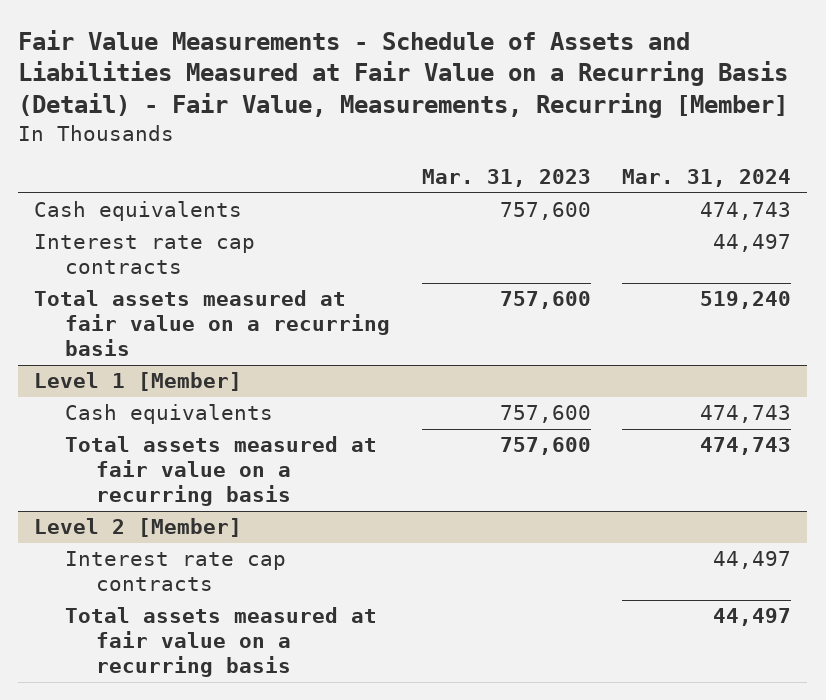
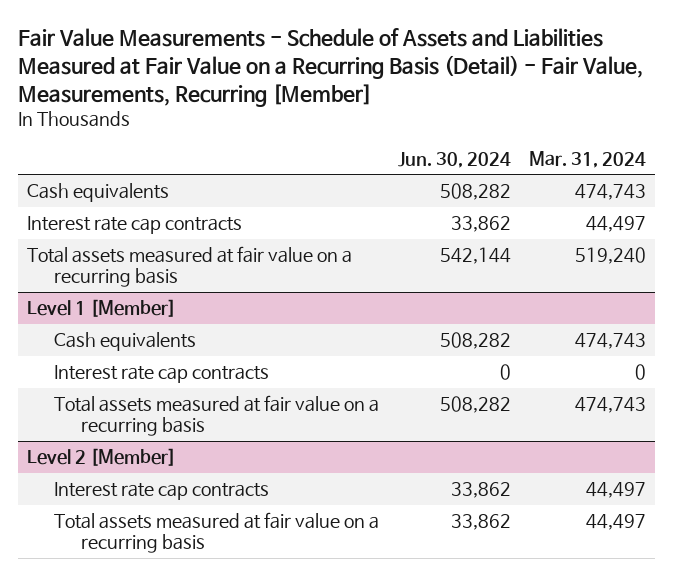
[421,169,591,188] Mar. 31, 2023 -> none
none -> [397,151,511,168] Jun. 30, 2024
none -> [54,365,270,384] Interest rate cap contracts

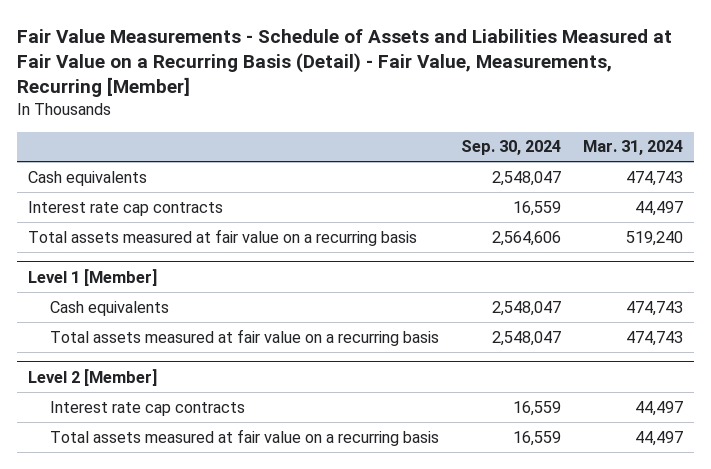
[397,151,511,168] Jun. 30, 2024 -> none
none -> [460,140,561,156] Sep. 30, 2024
[54,365,270,384] Interest rate cap contracts -> none

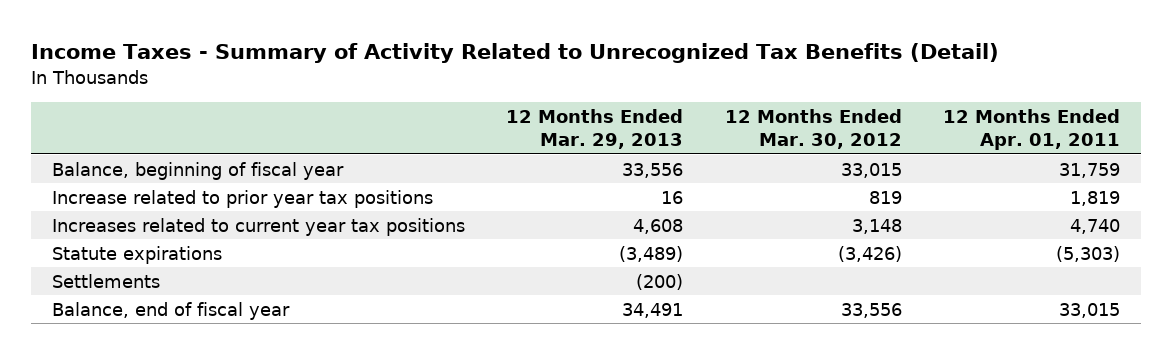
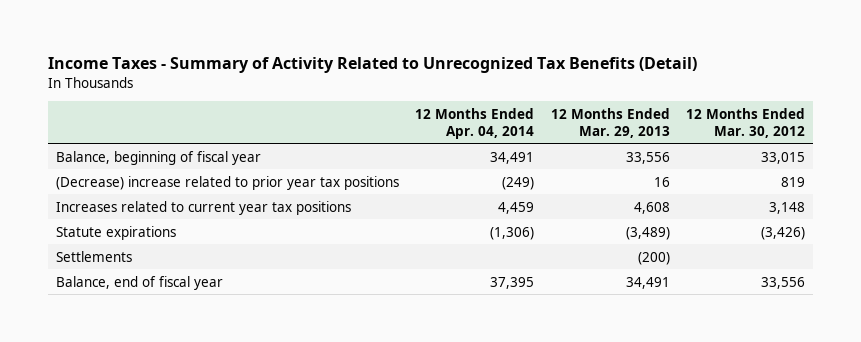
[942,109,1120,151] 12 Months Ended Apr. 01, 2011 -> none
none -> [415,107,535,139] 12 Months Ended Apr. 04, 2014
[51,189,433,208] Increase related to prior year tax positions -> [55,175,399,190] (Decrease) increase related to prior year tax positions

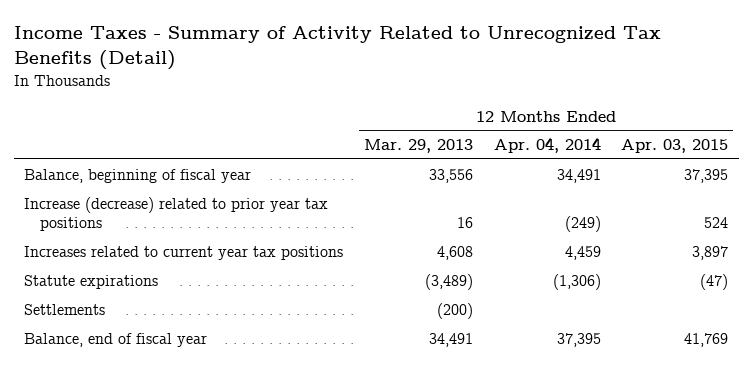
[685,107,805,138] 12 Months Ended Mar. 30, 2012 -> none
none -> [621,139,729,154] Apr. 03, 2015
[55,175,399,190] (Decrease) increase related to prior year tax positions -> [24,196,329,231] Increase (decrease) related to prior year tax positions

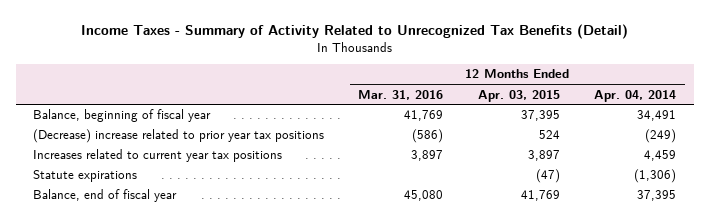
[363,139,473,154] Mar. 29, 2013 -> none
none -> [358,89,444,100] Mar. 31, 2016
[24,196,329,231] Increase (decrease) related to prior year tax positions -> [32,129,324,144] (Decrease) increase related to prior year tax positions
[24,303,106,315] Settlements -> none

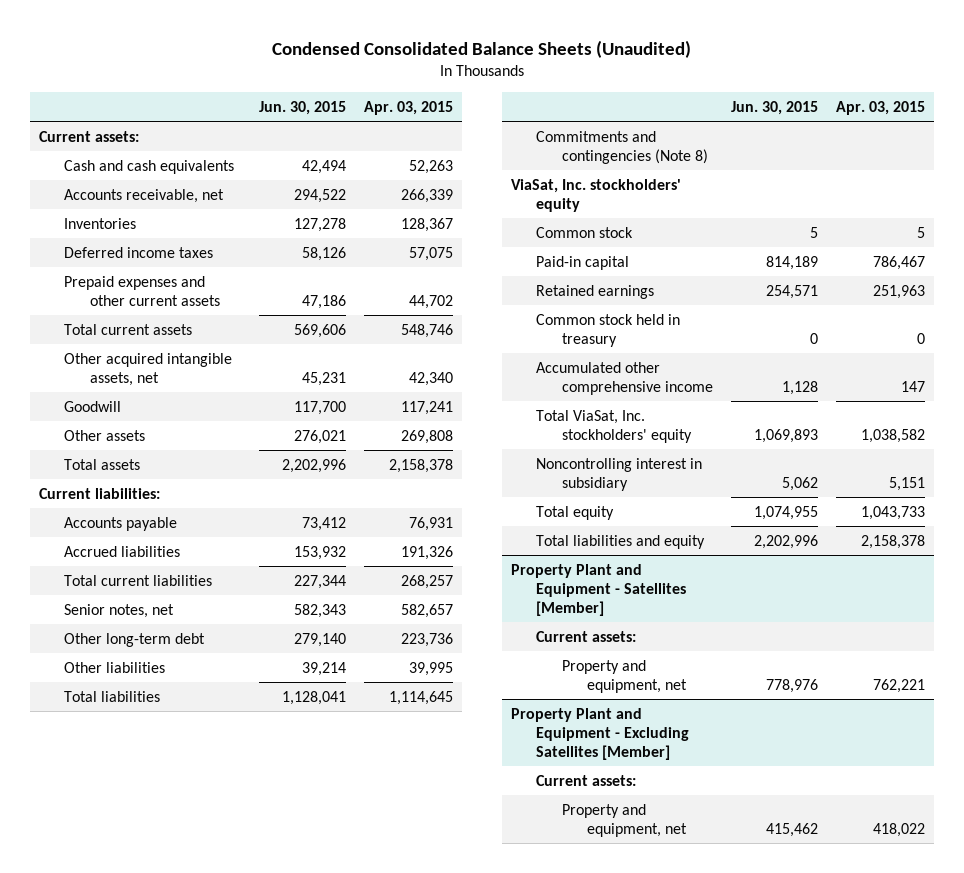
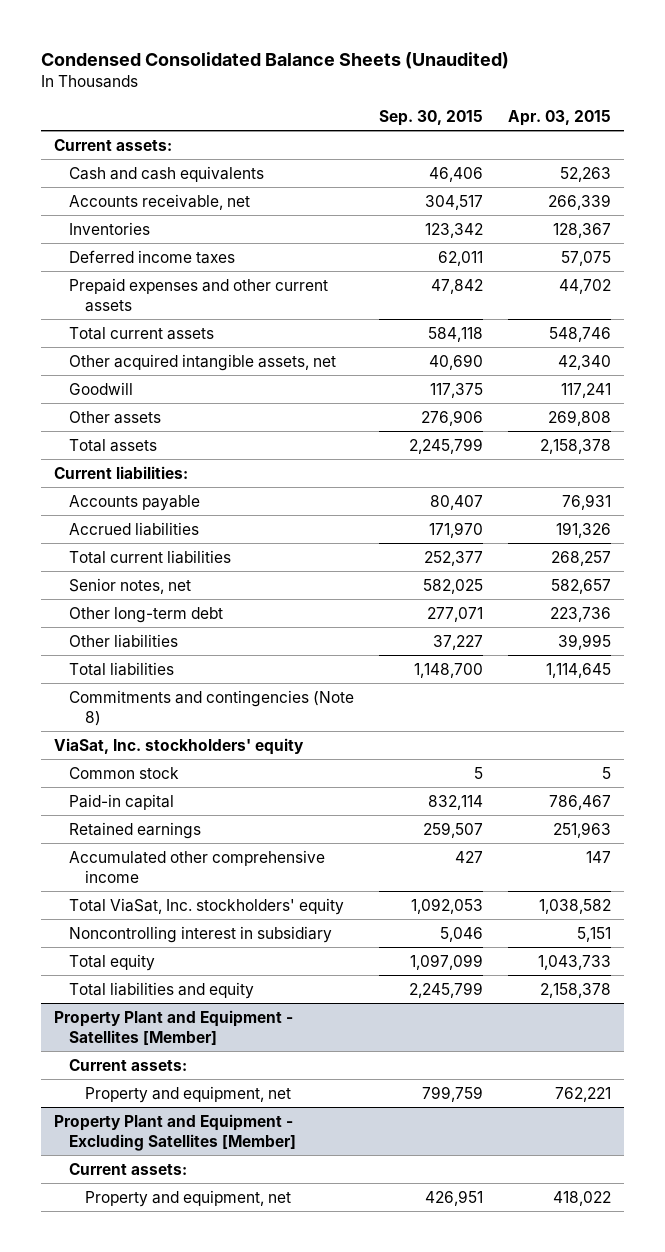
[258,100,346,115] Jun. 30, 2015 -> none
none -> [379,110,484,127] Sep. 30, 2015
[536,313,681,347] Common stock held in treasury -> none

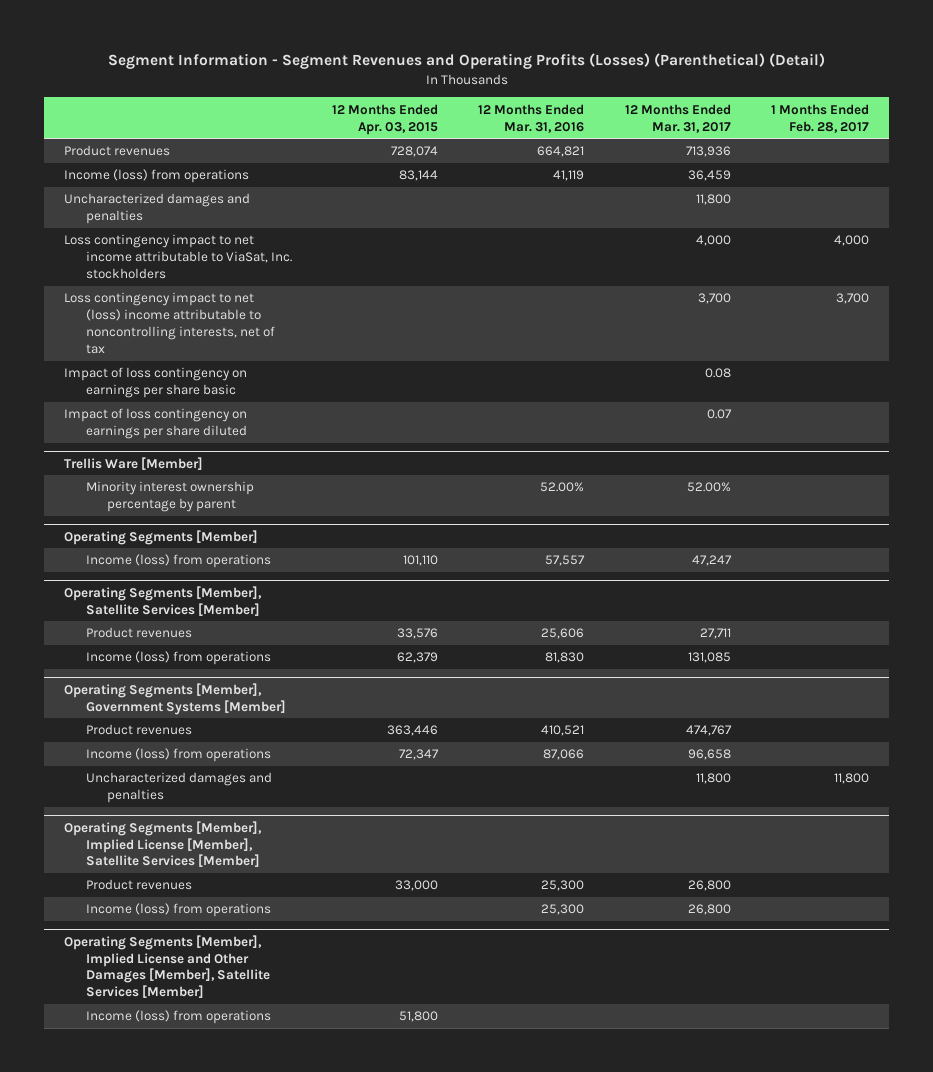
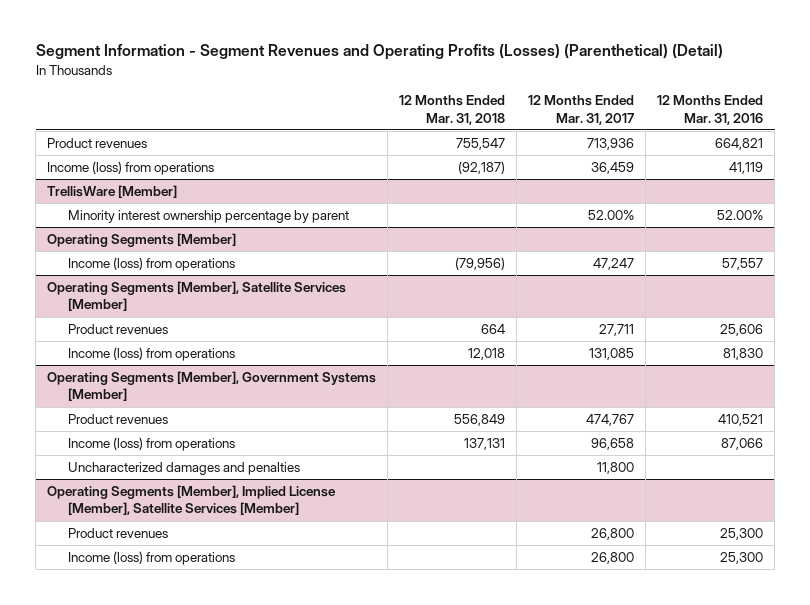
[332,103,439,135] 12 Months Ended Apr. 03, 2015 -> none
[771,103,870,133] 1 Months Ended Feb. 28, 2017 -> none
none -> [399,95,506,125] 12 Months Ended Mar. 31, 2018
[64,193,251,225] Uncharacterized damages and penalties -> none
[64,234,292,280] Loss contingency impact to net income attributable to ViaSat, Inc. stockholders -> none
[64,292,275,354] Loss contingency impact to net (loss) income attributable to noncontrolling interests, net of tax -> none
[64,367,248,399] Impact of loss contingency on earnings per share basic -> none
[64,408,248,440] Impact of loss contingency on earnings per share diluted -> none
[64,456,204,470] Trellis Ware [Member] -> none
none -> [47,185,178,199] TrellisWare [Member]
[64,934,270,999] Operating Segments [Member], Implied License and Other Damages [Member], Satellite Services [Member] -> none
[85,1010,271,1025] Income (loss) from operations -> none

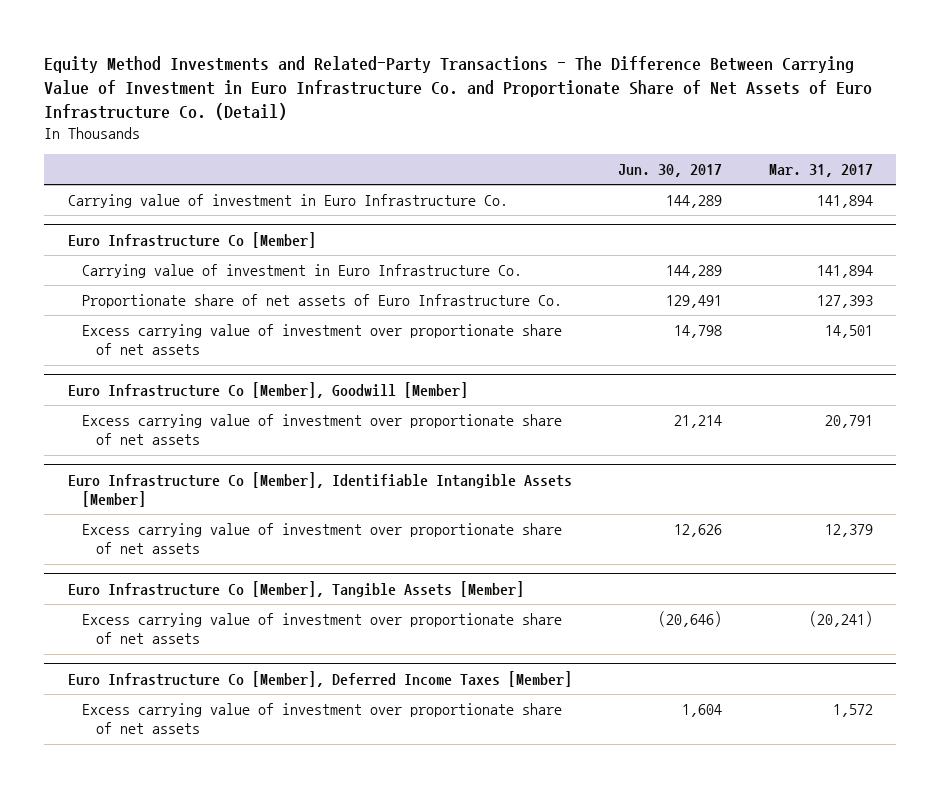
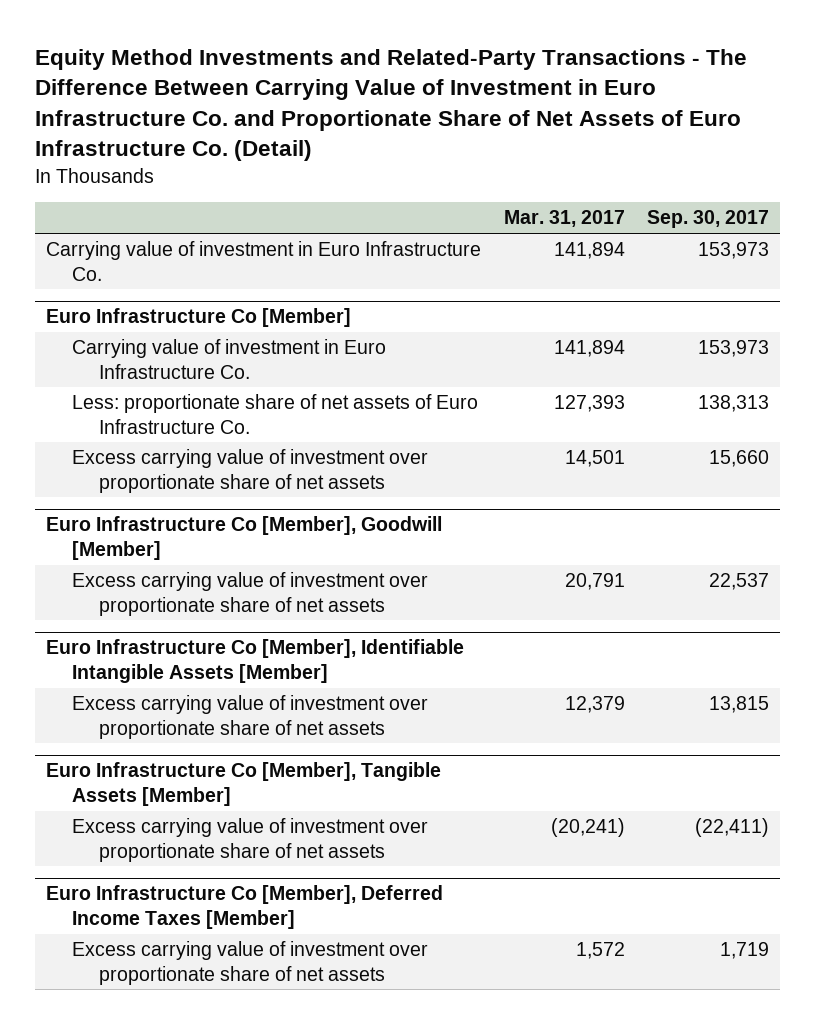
[618,164,723,178] Jun. 30, 2017 -> none
none -> [646,210,769,229] Sep. 30, 2017
[81,294,562,309] Proportionate share of net assets of Euro Infrastructure Co. -> [72,394,479,434] Less: proportionate share of net assets of Euro Infrastructure Co.

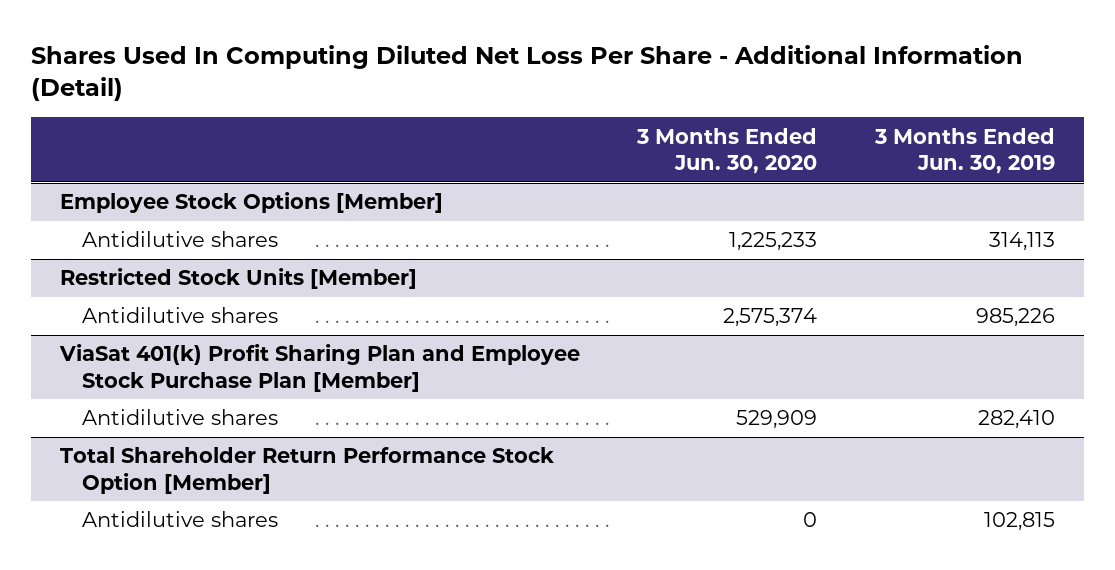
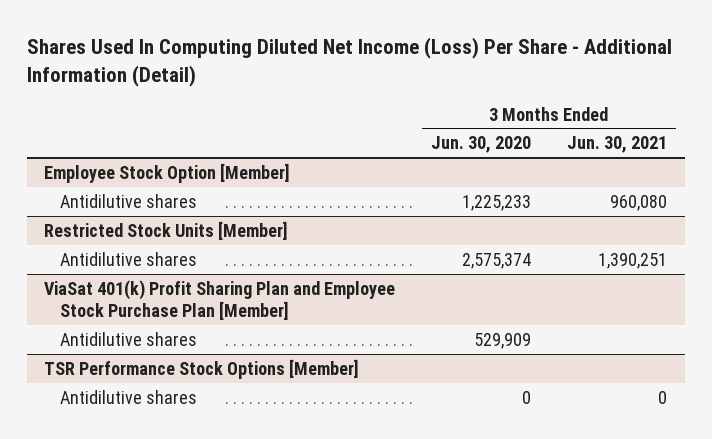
[31,44,1024,102] Shares Used In Computing Diluted Net Loss Per Share - Additional Information (Detail) -> [26,37,672,88] Shares Used In Computing Diluted Net Income (Loss) Per Share - Additional Information (Detail)
[873,127,1055,174] 3 Months Ended Jun. 30, 2019 -> none
none -> [567,136,668,154] Jun. 30, 2021
[59,192,443,214] Employee Stock Options [Member] -> [44,162,291,183] Employee Stock Option [Member]
[59,447,554,494] Total Shareholder Return Performance Stock Option [Member] -> [44,358,360,379] TSR Performance Stock Options [Member]

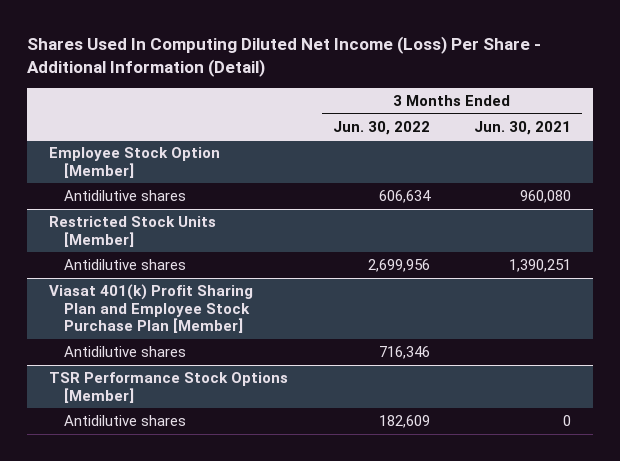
[431,136,532,154] Jun. 30, 2020 -> none
none -> [332,120,430,135] Jun. 30, 2022
[44,279,396,320] ViaSat 401(k) Profit Sharing Plan and Employee Stock Purchase Plan [Member] -> [49,284,254,334] Viasat 401(k) Profit Sharing Plan and Employee Stock Purchase Plan [Member]

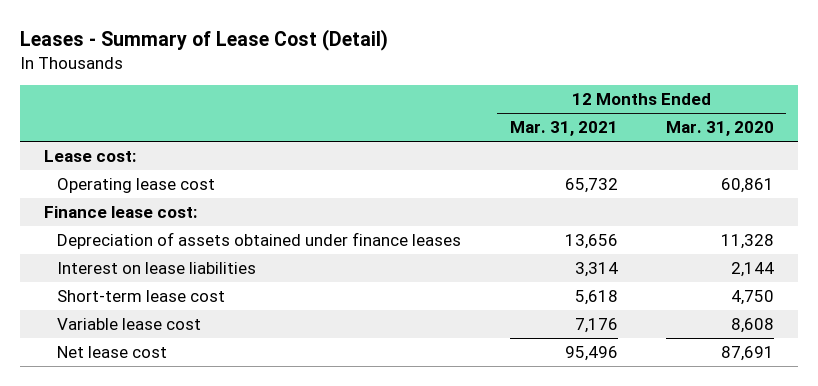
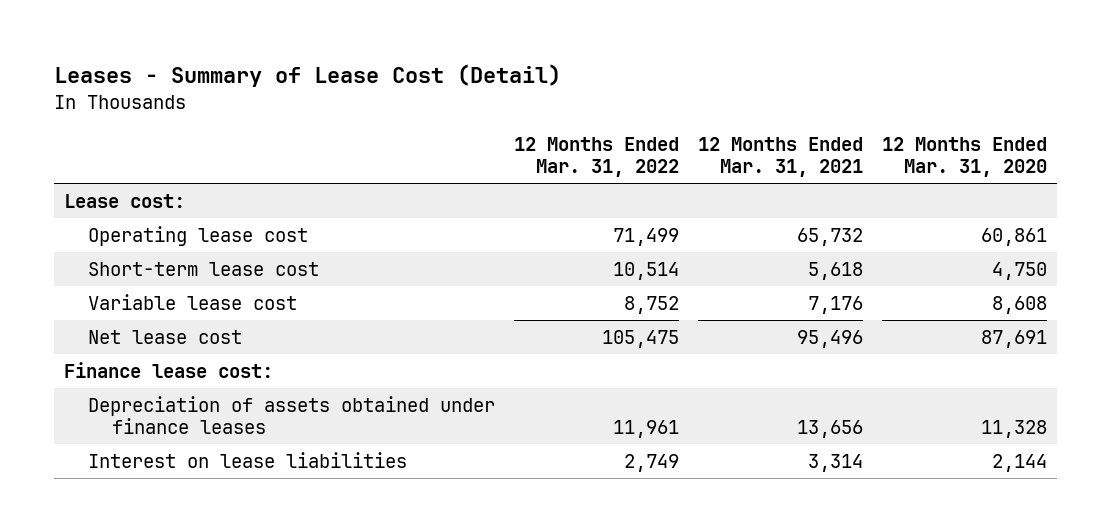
none -> [514,136,680,178] 12 Months Ended Mar. 31, 2022
[44,205,198,218] Finance lease cost: -> [63,361,273,378] Finance lease cost:
[57,231,462,249] Depreciation of assets obtained under finance leases -> [87,395,495,435] Depreciation of assets obtained under finance leases
[57,261,257,274] Interest on lease liabilities -> [87,451,407,468] Interest on lease liabilities

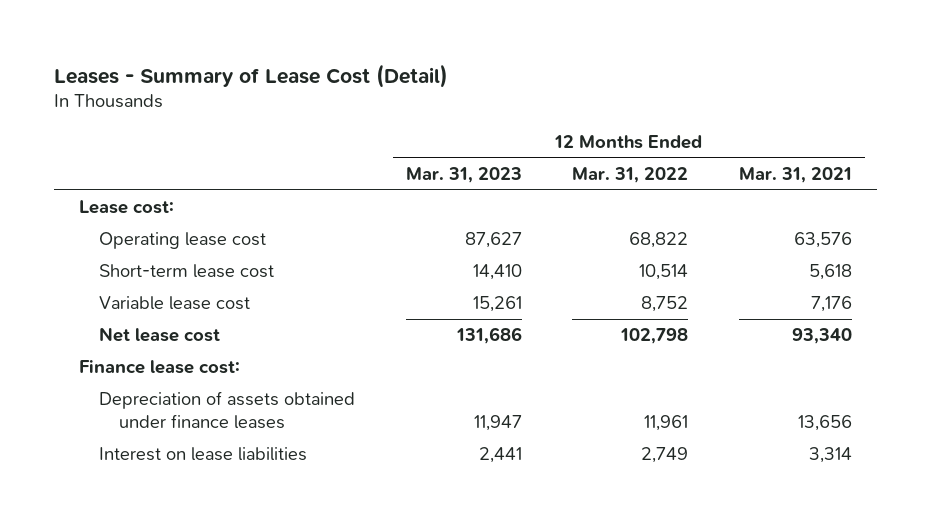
[882,136,1048,178] 12 Months Ended Mar. 31, 2020 -> none
none -> [405,166,522,183] Mar. 31, 2023
[613,227,680,246] 71,499 -> [629,232,689,249] 68,822
[797,227,864,246] 65,732 -> [793,232,852,249] 63,576
[602,329,680,348] 105,475 -> [620,328,689,345] 102,798
[797,329,864,348] 95,496 -> [791,328,852,345] 93,340

